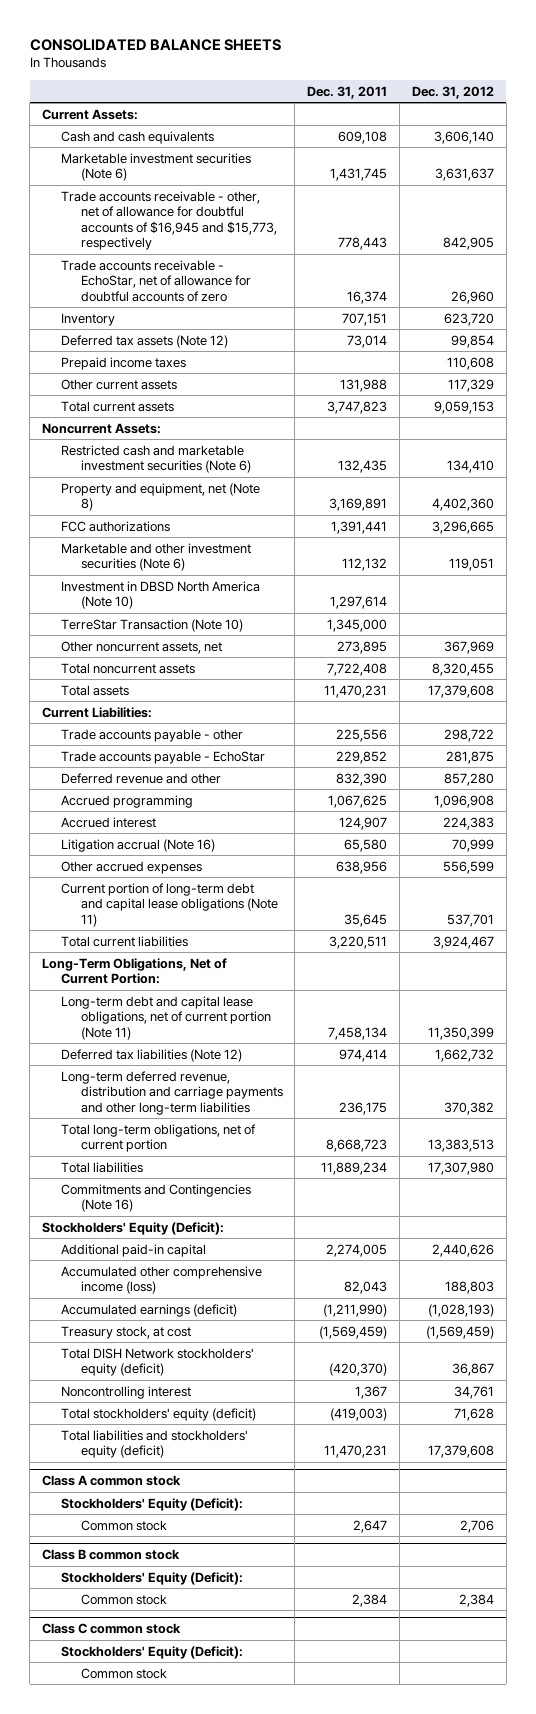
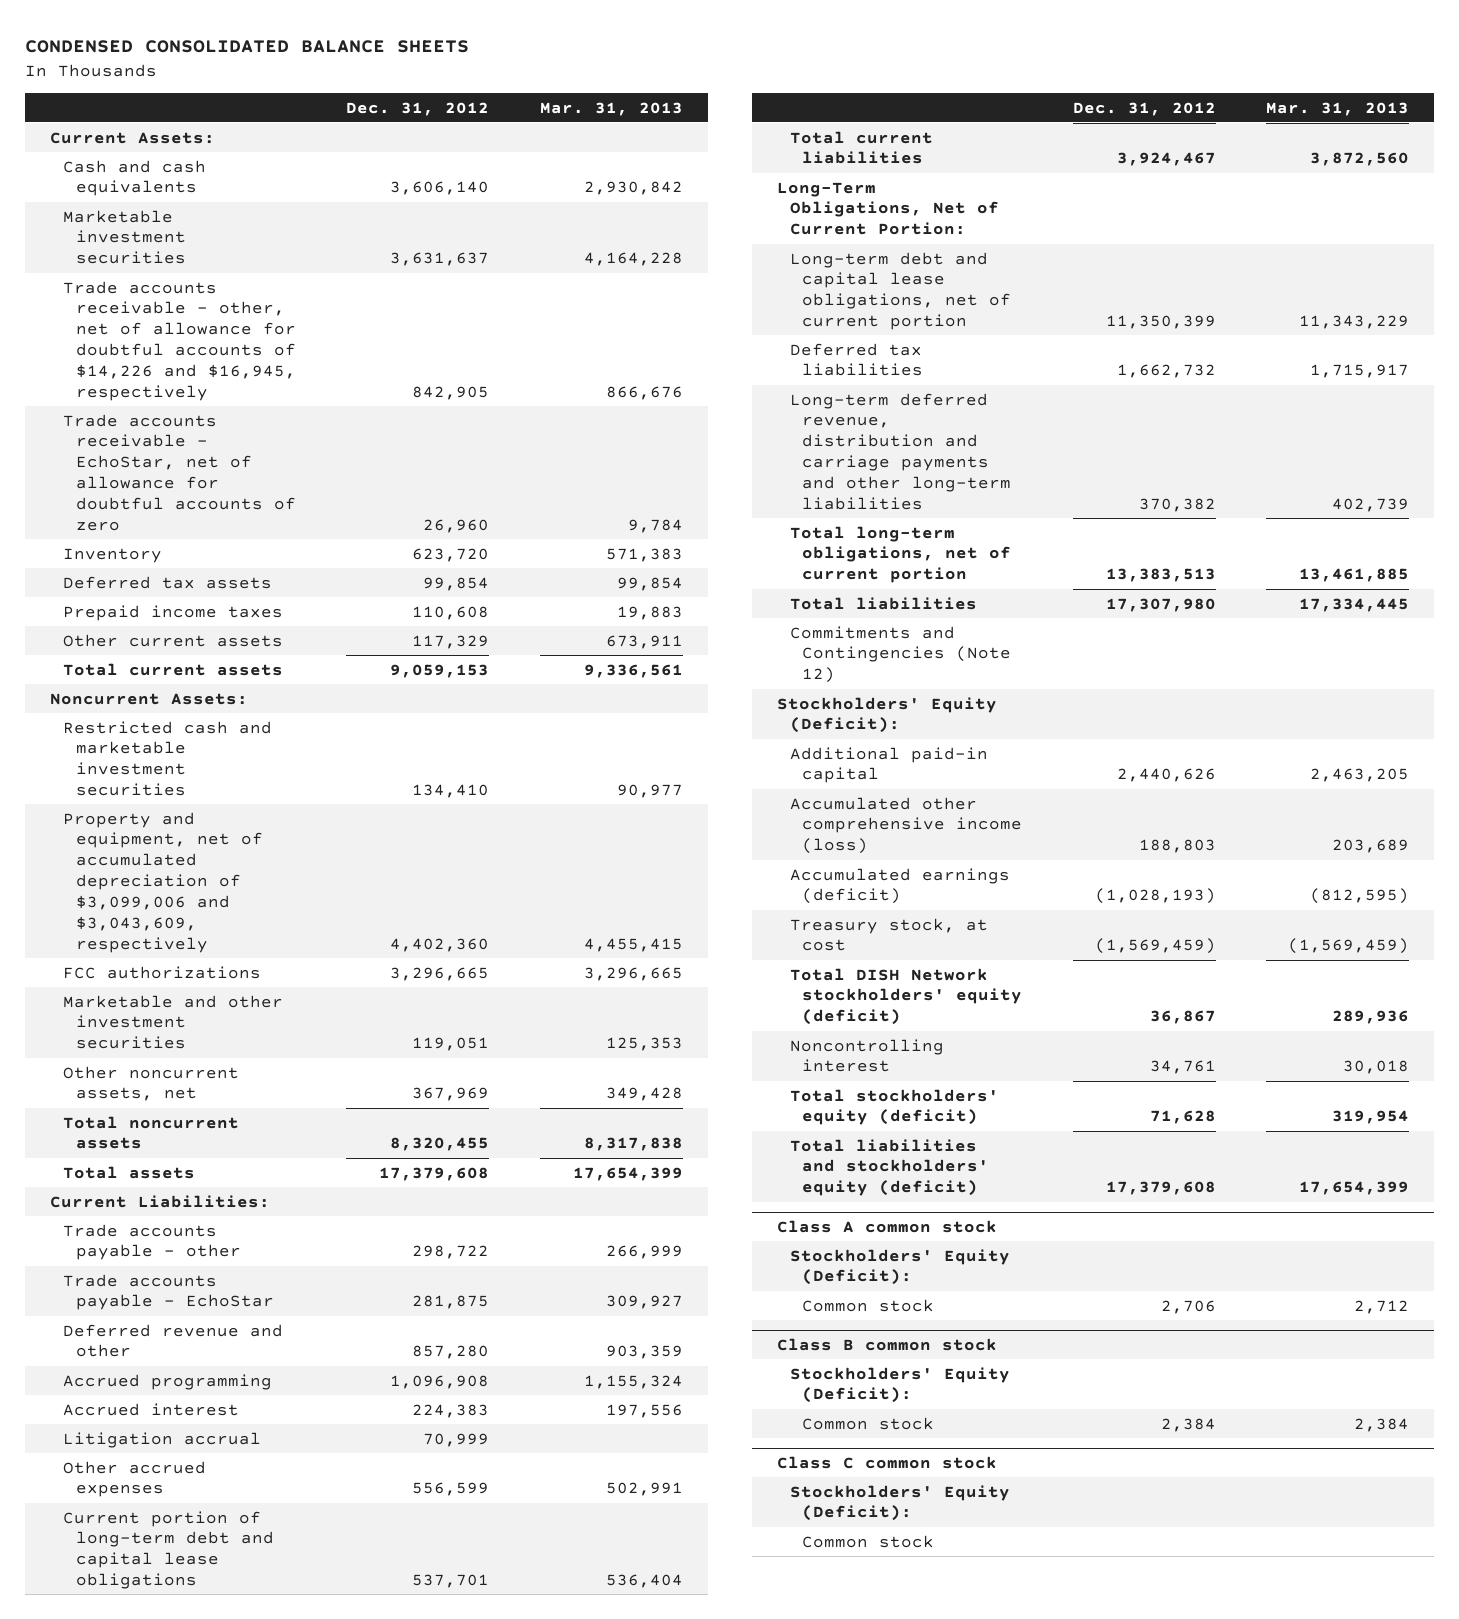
[29,38,281,51] CONSOLIDATED BALANCE SHEETS -> [25,40,470,54] CONDENSED CONSOLIDATED BALANCE SHEETS
[307,85,388,99] Dec. 31, 2011 -> none
none -> [539,101,683,116] Mar. 31, 2013
[61,152,252,182] Marketable investment securities (Note 6) -> [63,209,186,265] Marketable investment securities
[61,190,277,251] Trade accounts receivable - other, net of allowance for doubtful accounts of $16,945 and $15,773, respectively -> [63,280,296,401] Trade accounts receivable - other, net of allowance for doubtful accounts of $14,226 and $16,945, respectively
[61,334,229,348] Deferred tax assets (Note 12) -> [63,575,273,589] Deferred tax assets
[61,444,251,474] Restricted cash and marketable investment securities (Note 6) -> [63,720,273,797] Restricted cash and marketable investment securities
[61,482,261,512] Property and equipment, net (Note 8) -> [63,811,263,953] Property and equipment, net of accumulated depreciation of $3,099,006 and $3,043,609, respectively
[61,580,261,610] Investment in DBSD North America (Note 10) -> none
[61,618,244,632] TerreStar Transaction (Note 10) -> none
[61,542,252,572] Marketable and other investment securities (Note 6) -> [63,994,284,1050] Marketable and other investment securities
[61,838,216,852] Litigation accrual (Note 16) -> [63,1431,262,1448] Litigation accrual
[61,882,278,927] Current portion of long-term debt and capital lease obligations (Note 11) -> [63,1510,274,1590] Current portion of long-term debt and capital lease obligations
[61,995,271,1040] Long-term debt and capital lease obligations, net of current portion (Note 11) -> [789,251,1012,331] Long-term debt and capital lease obligations, net of current portion
[61,1048,243,1062] Deferred tax liabilities (Note 12) -> [789,342,924,377] Deferred tax liabilities
[61,1183,252,1213] Commitments and Contingencies (Note 16) -> [789,625,1012,684] Commitments and Contingencies (Note 12)

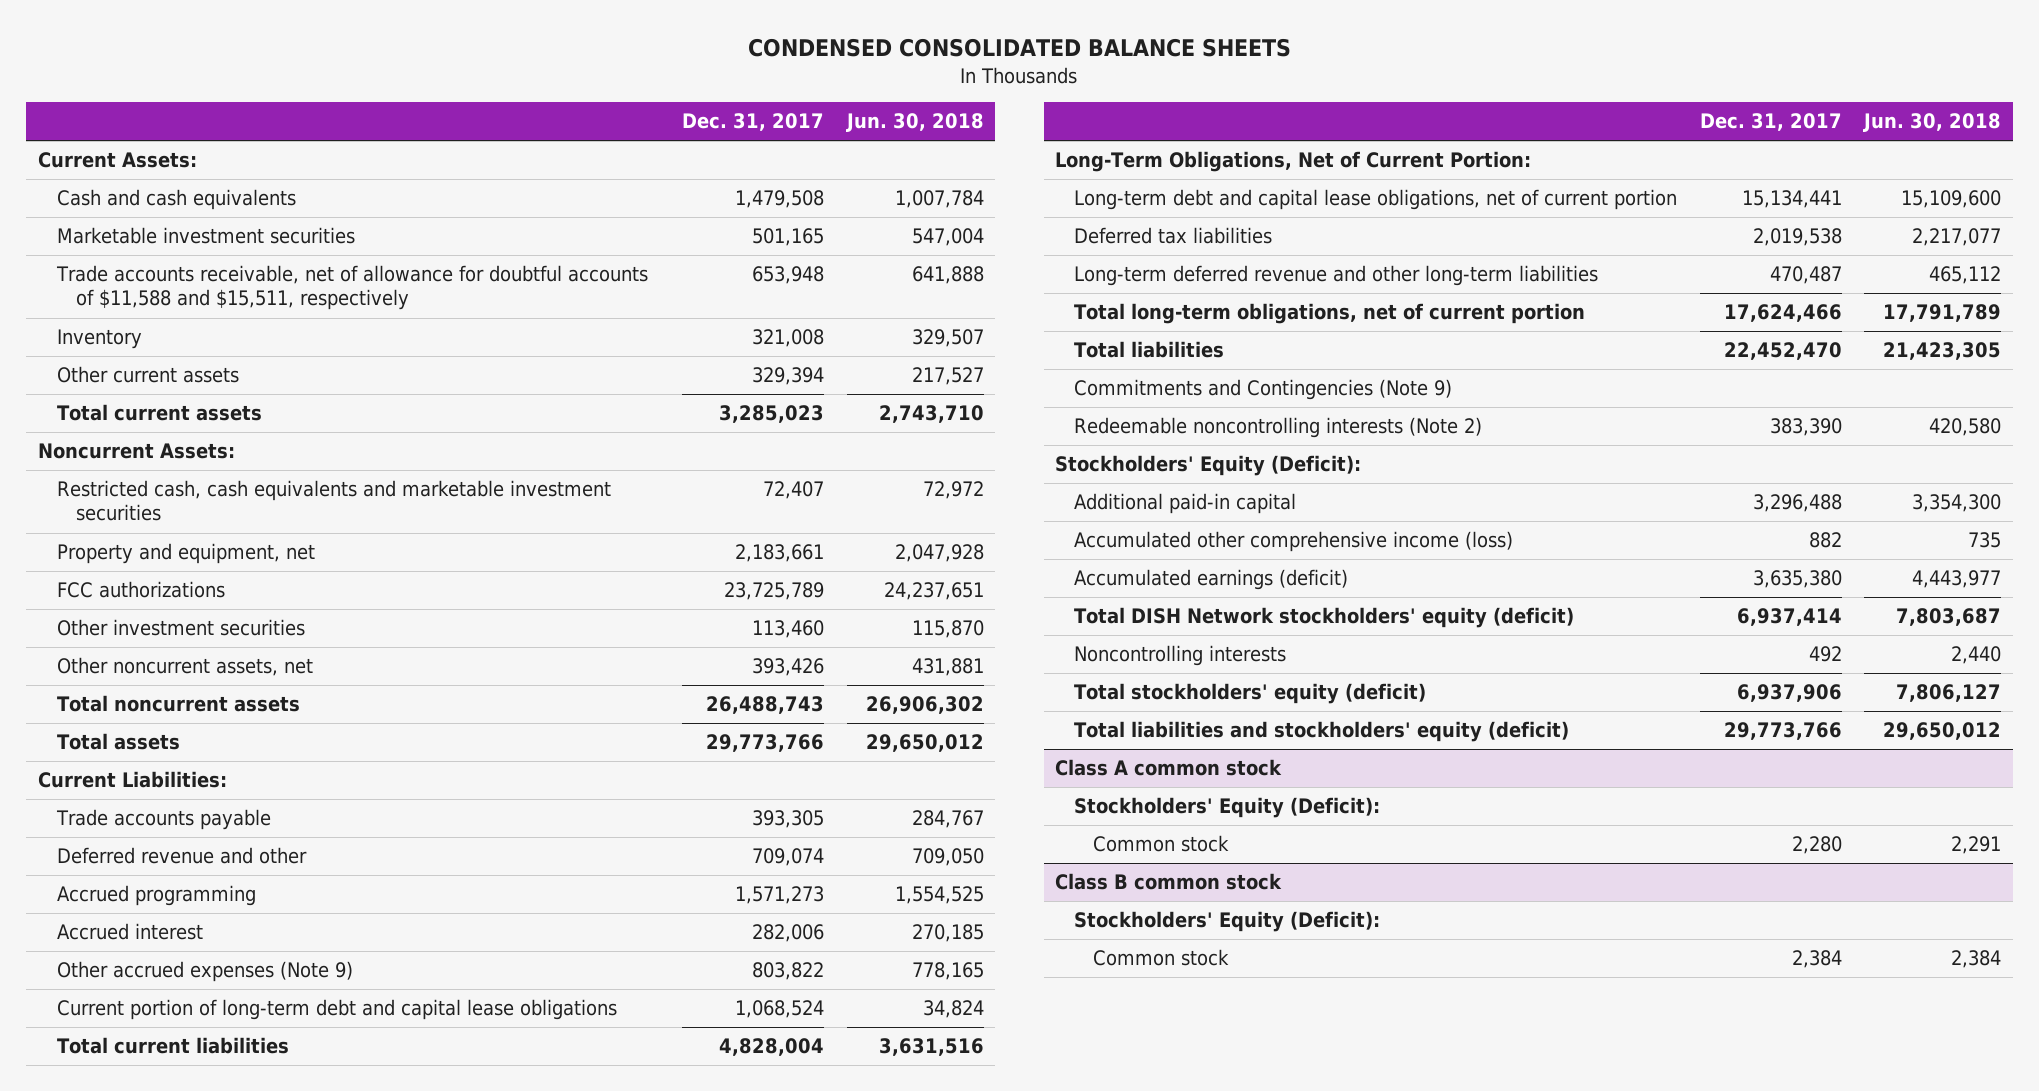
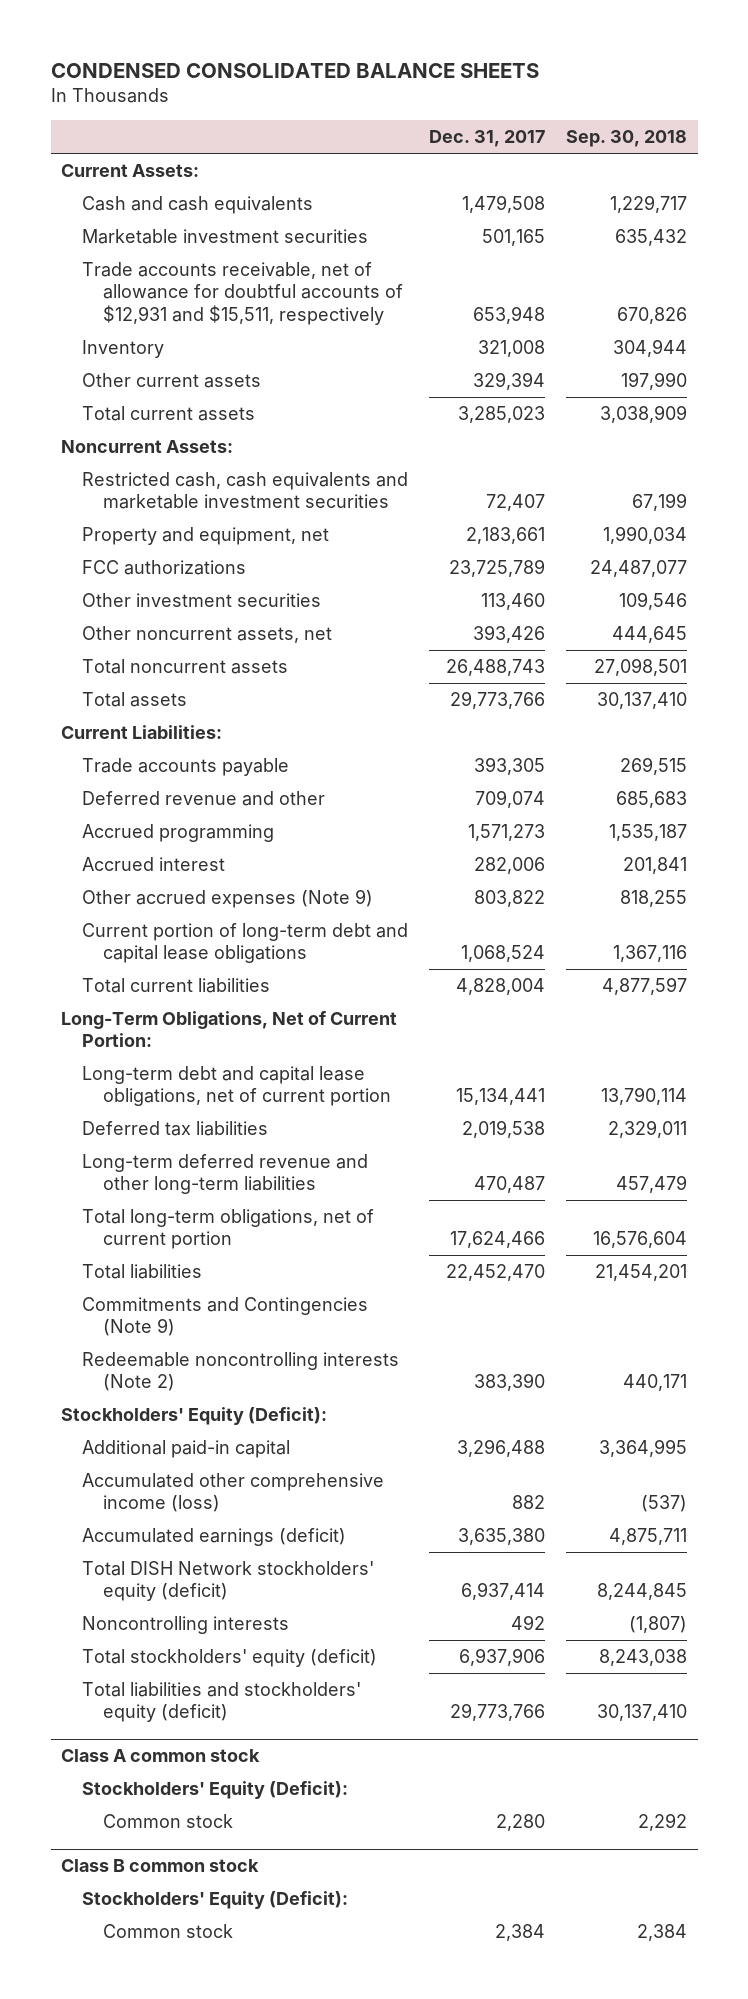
[845,113,984,133] Jun. 30, 2018 -> none
none -> [566,130,688,148] Sep. 30, 2018
[55,265,648,311] Trade accounts receivable, net of allowance for doubtful accounts of $11,588 and $15,511, respectively -> [81,261,403,325] Trade accounts receivable, net of allowance for doubtful accounts of $12,931 and $15,511, respectively

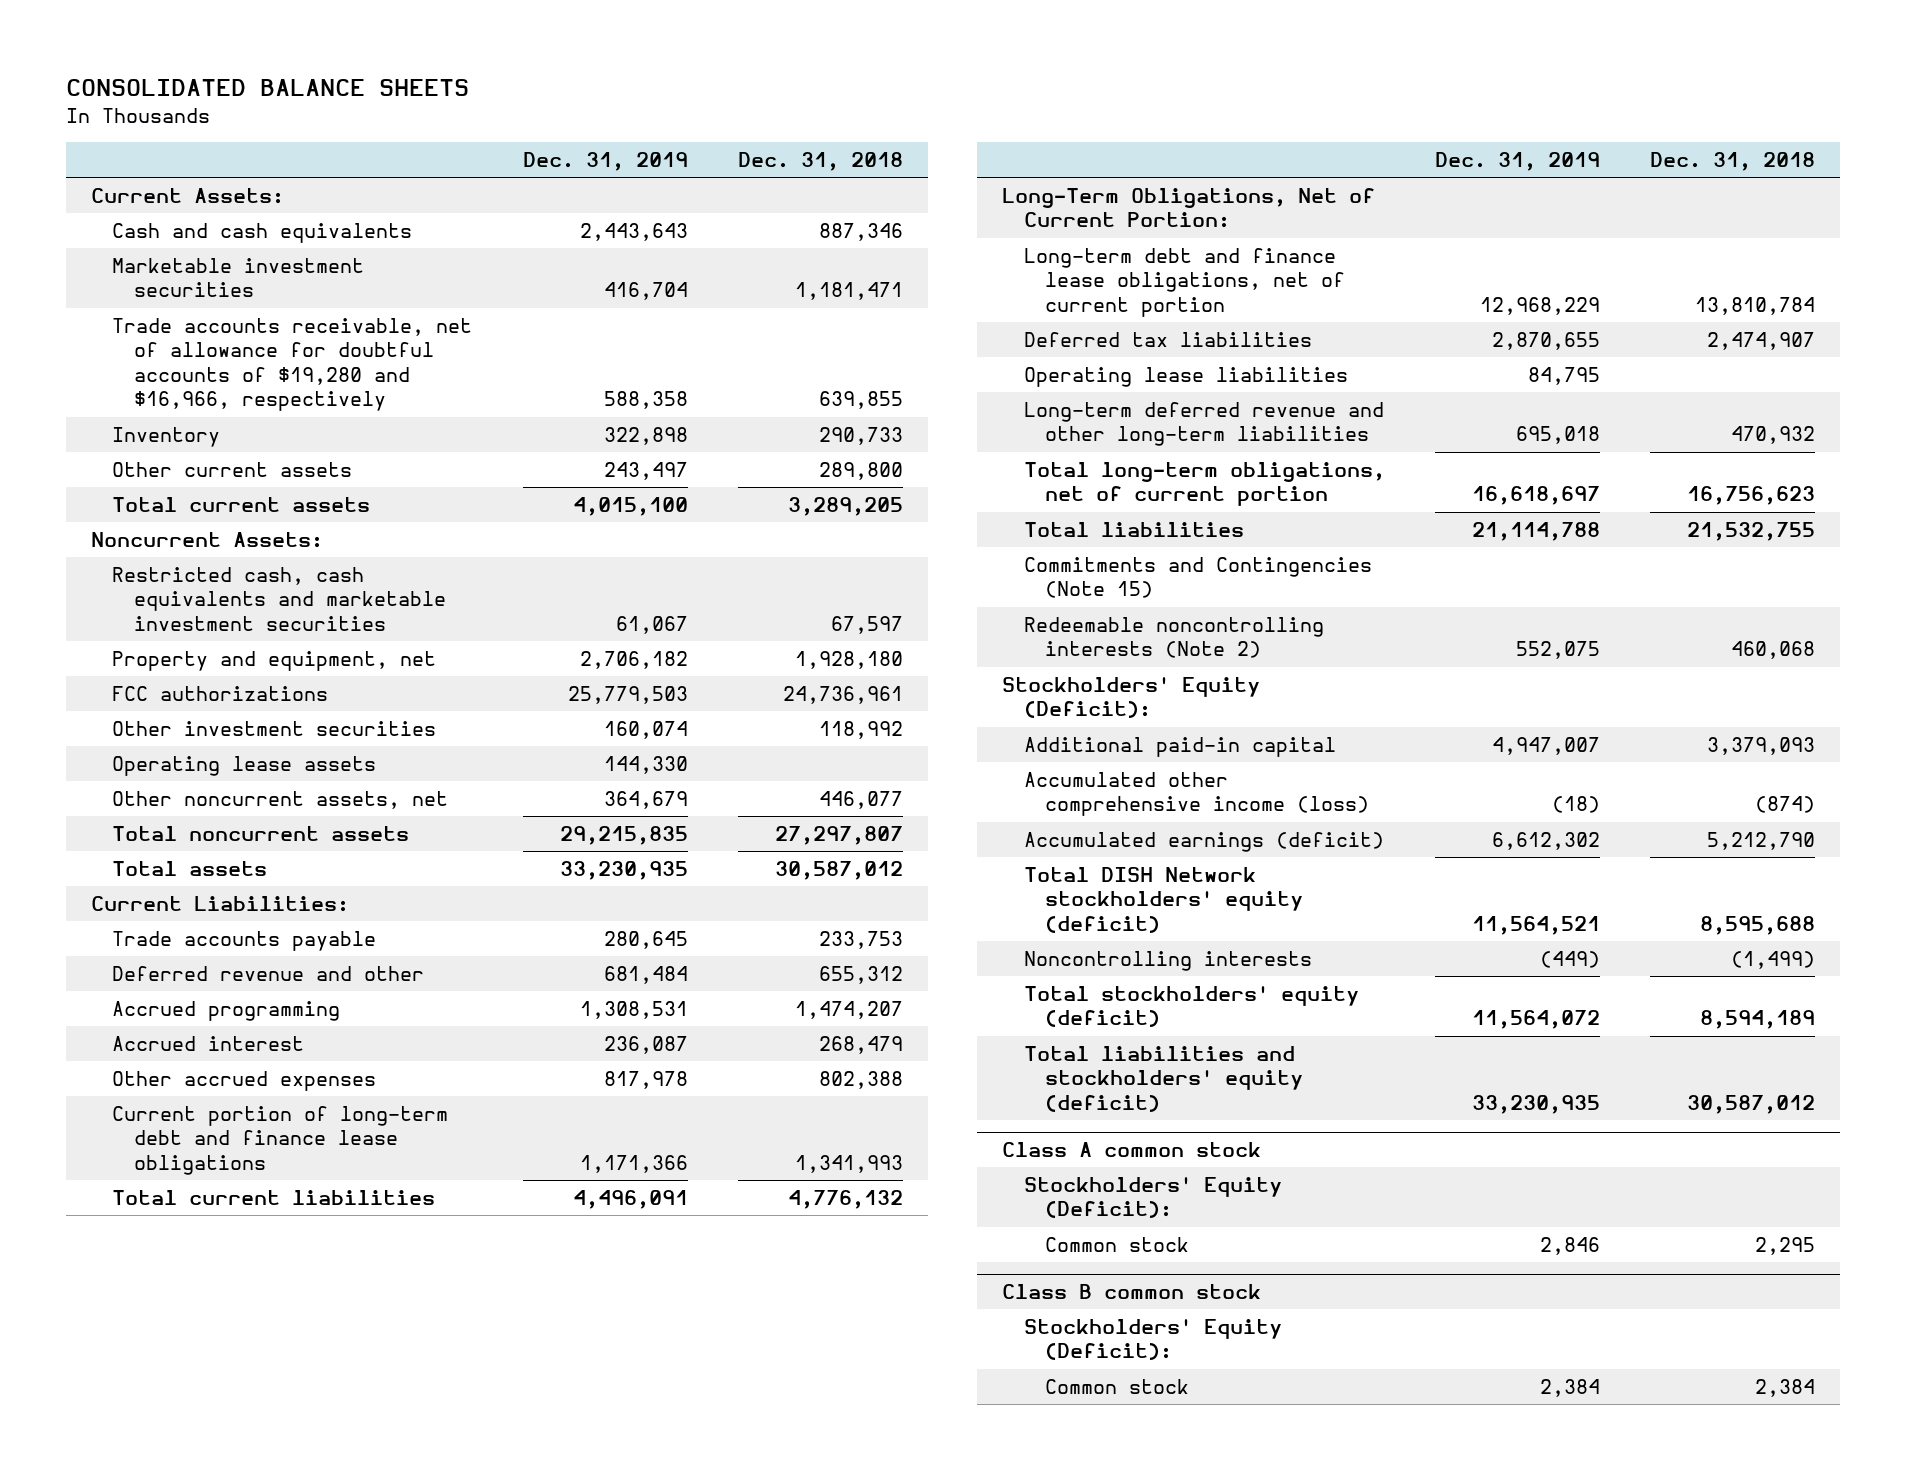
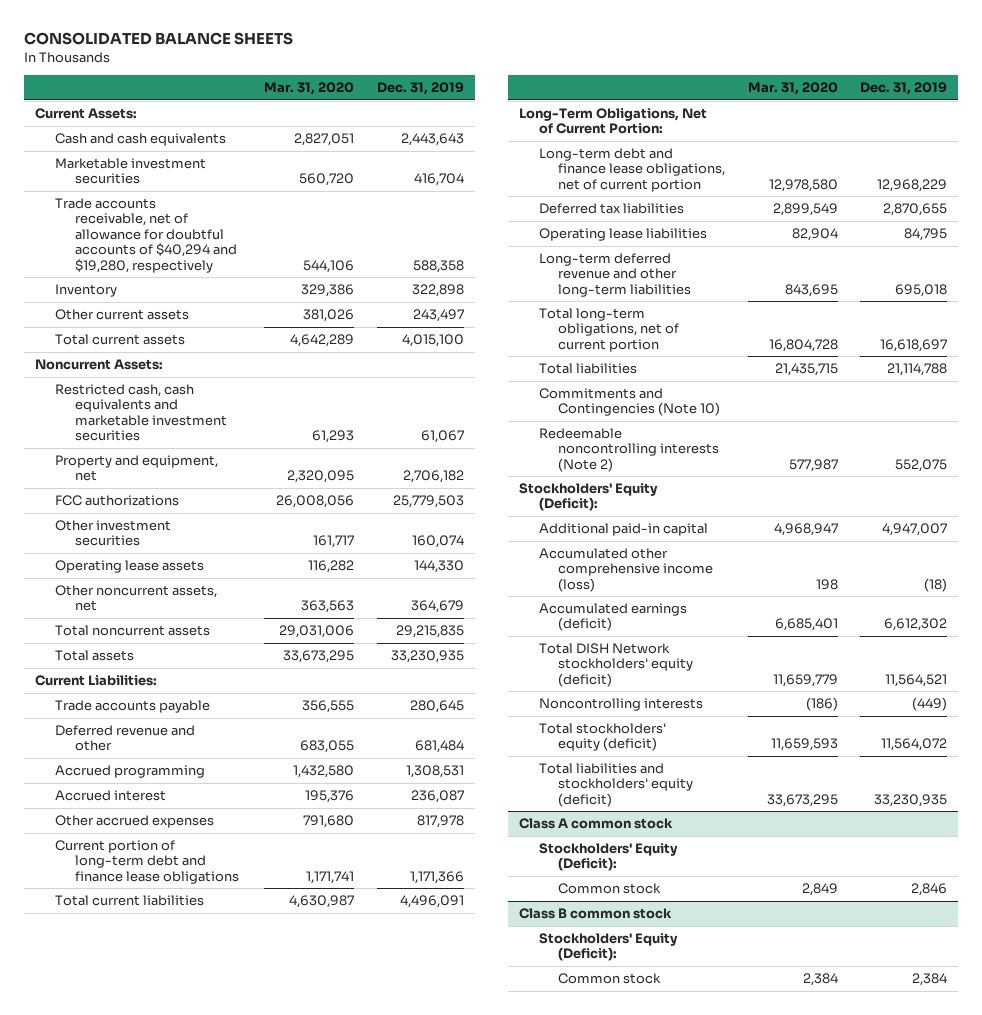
[738,152,904,172] Dec. 31, 2018 -> none
none -> [264,82,355,96] Mar. 31, 2020
[112,318,473,412] Trade accounts receivable, net of allowance for doubtful accounts of $19,280 and $16,966, respectively -> [54,198,237,273] Trade accounts receivable, net of allowance for doubtful accounts of $40,294 and $19,280, respectively
[1023,557,1372,599] Commitments and Contingencies (Note 15) -> [538,388,721,417] Commitments and Contingencies (Note 10)

